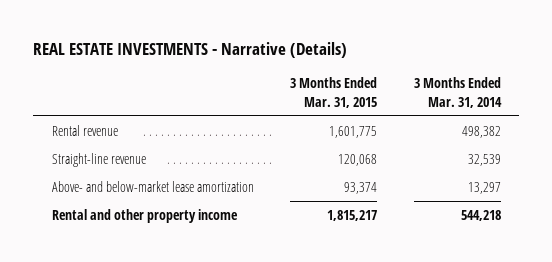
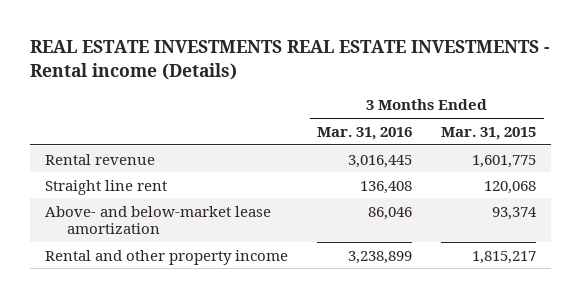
[33,42,348,59] REAL ESTATE INVESTMENTS - Narrative (Details) -> [30,40,550,80] REAL ESTATE INVESTMENTS REAL ESTATE INVESTMENTS - Rental income (Details)
[413,77,502,108] 3 Months Ended Mar. 31, 2014 -> none
none -> [317,126,413,140] Mar. 31, 2016
[51,152,146,167] Straight-line revenue -> [44,179,167,195] Straight line rent

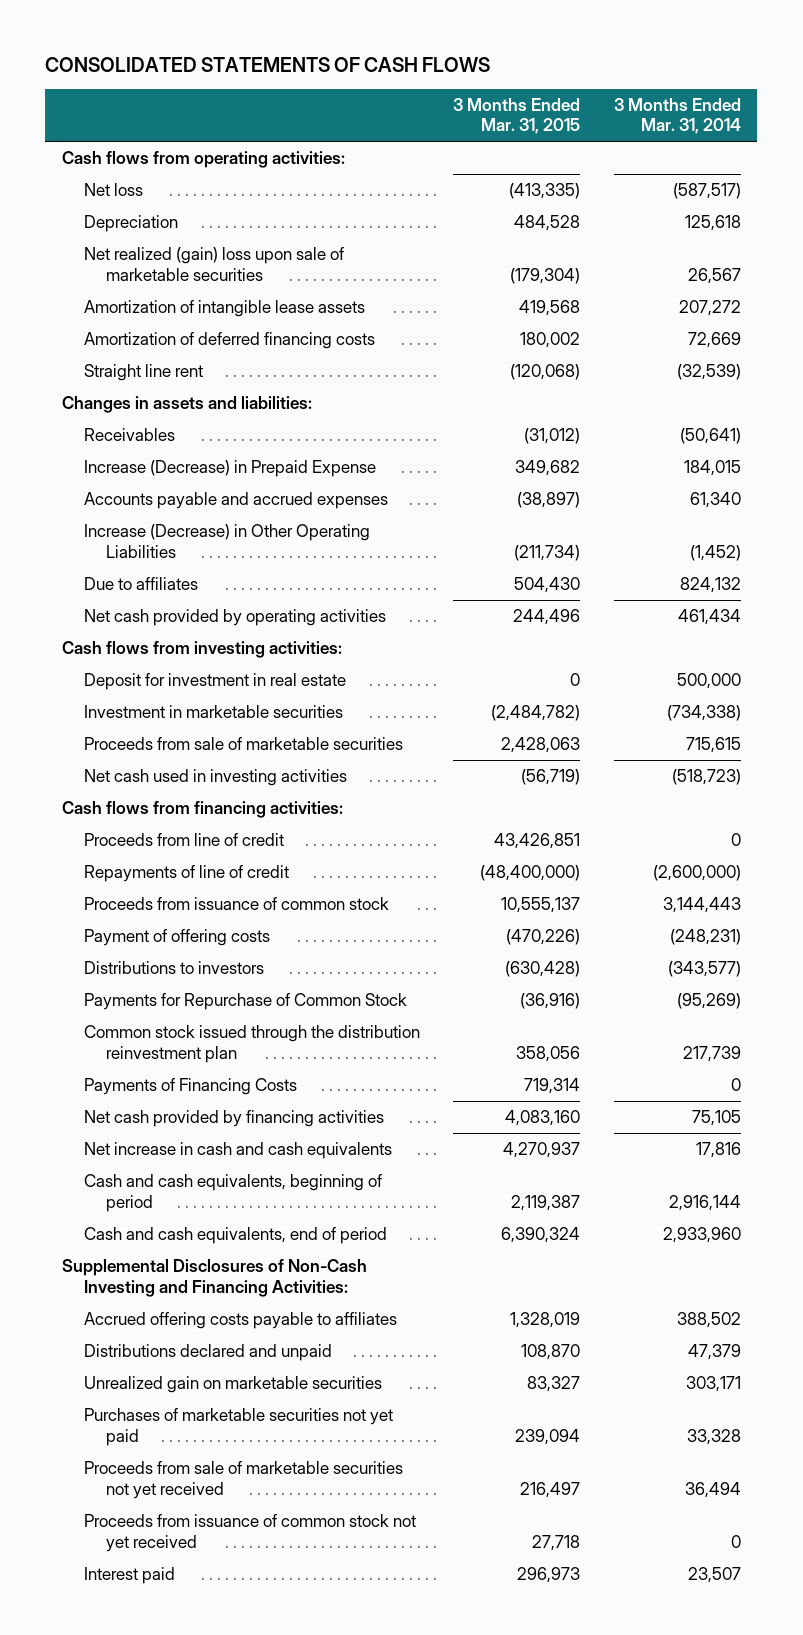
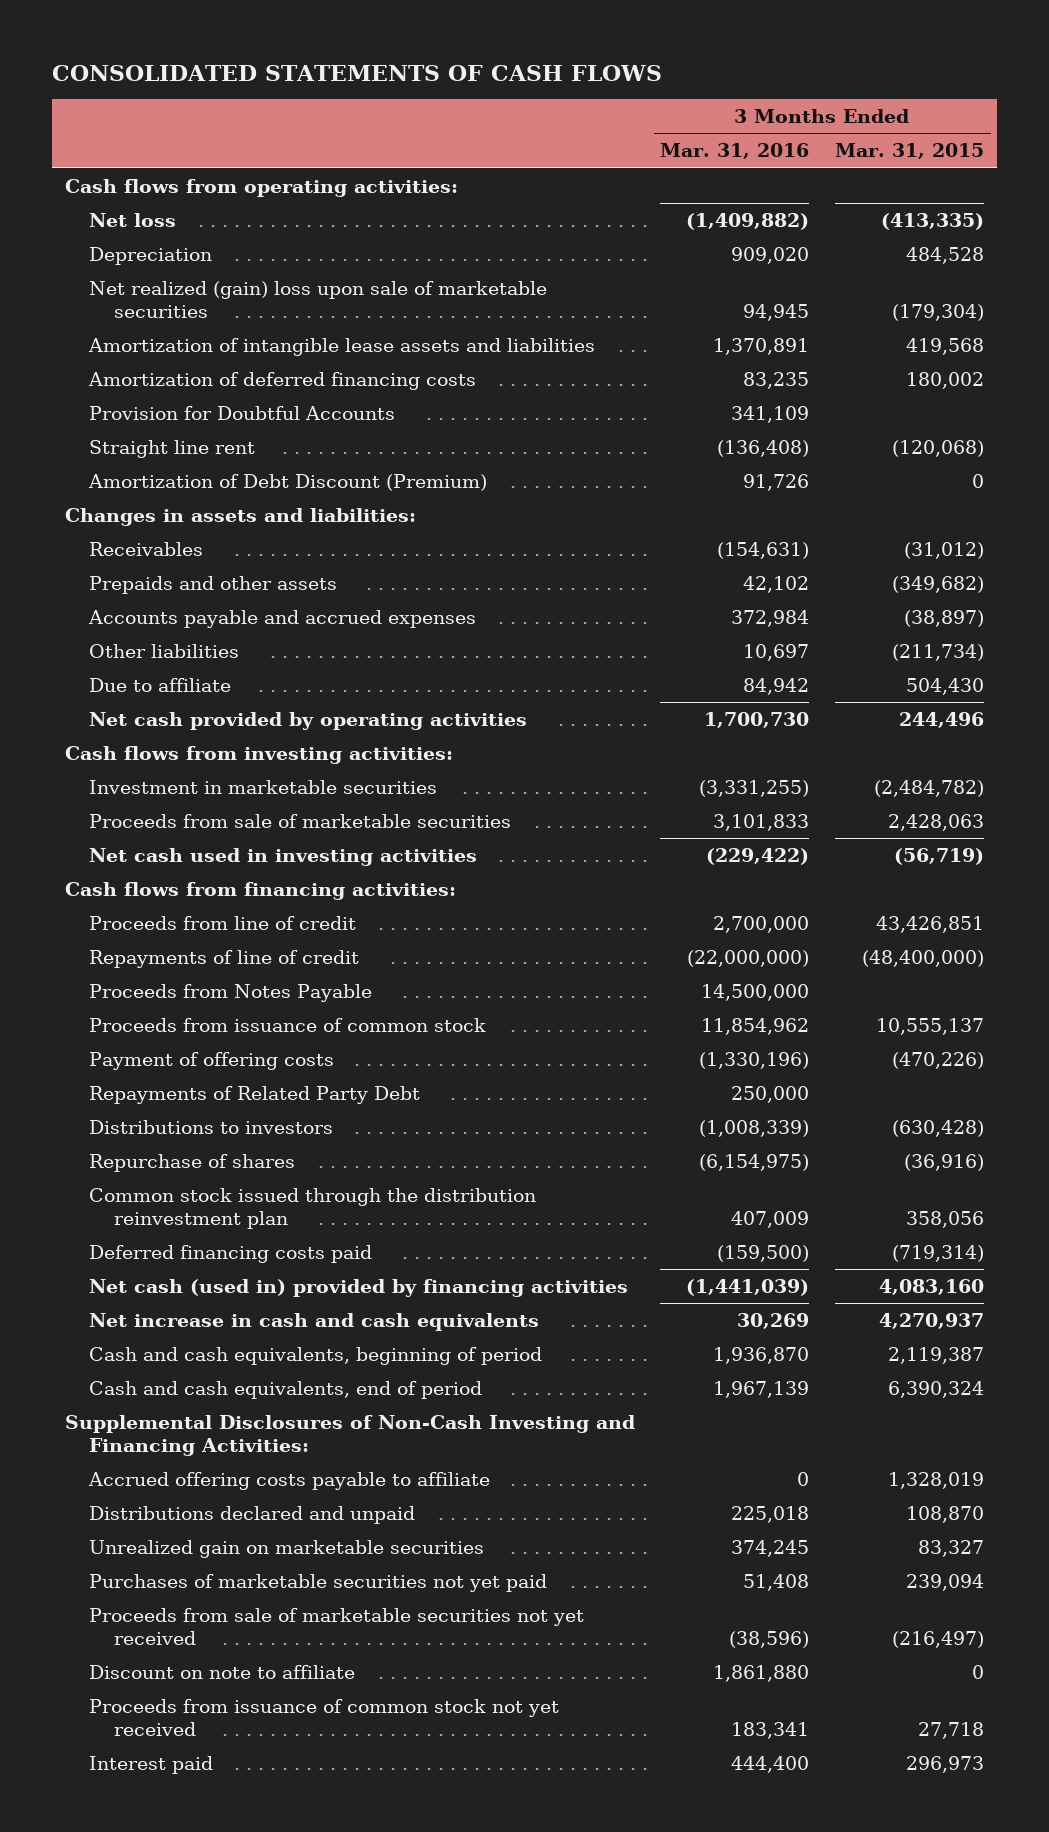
[613,97,741,135] 3 Months Ended Mar. 31, 2014 -> none
none -> [660,143,810,160] Mar. 31, 2016
[84,300,366,318] Amortization of intangible lease assets -> [88,337,596,356] Amortization of intangible lease assets and liabilities
none -> [89,405,396,420] Provision for Doubtful Accounts
none -> [88,473,488,491] Amortization of Debt Discount (Premium)
[84,460,377,478] Increase (Decrease) in Prepaid Expense -> none
none -> [89,575,338,594] Prepaids and other assets
[84,524,371,558] Increase (Decrease) in Other Operating Liabilities -> [89,643,240,658] Other liabilities
[84,577,199,591] Due to affiliates -> [89,677,232,692] Due to affiliate
[84,673,347,691] Deposit for investment in real estate -> none
none -> [89,983,373,1002] Proceeds from Notes Payable
none -> [89,1085,421,1104] Repayments of Related Party Debt
[84,993,408,1011] Payments for Repurchase of Common Stock -> [89,1153,296,1172] Repurchase of shares
[84,1078,298,1096] Payments of Financing Costs -> [89,1244,373,1263] Deferred financing costs paid
[524,1078,581,1095] 719,314 -> [892,1244,985,1262] (719,314)
[84,1110,385,1128] Net cash provided by financing activities -> [89,1278,629,1297] Net cash (used in) provided by financing activities
[84,1312,398,1330] Accrued offering costs payable to affiliates -> [88,1471,491,1490] Accrued offering costs payable to affiliate
[520,1481,581,1498] 216,497 -> [892,1631,985,1649] (216,497)
none -> [89,1664,356,1679] Discount on note to affiliate

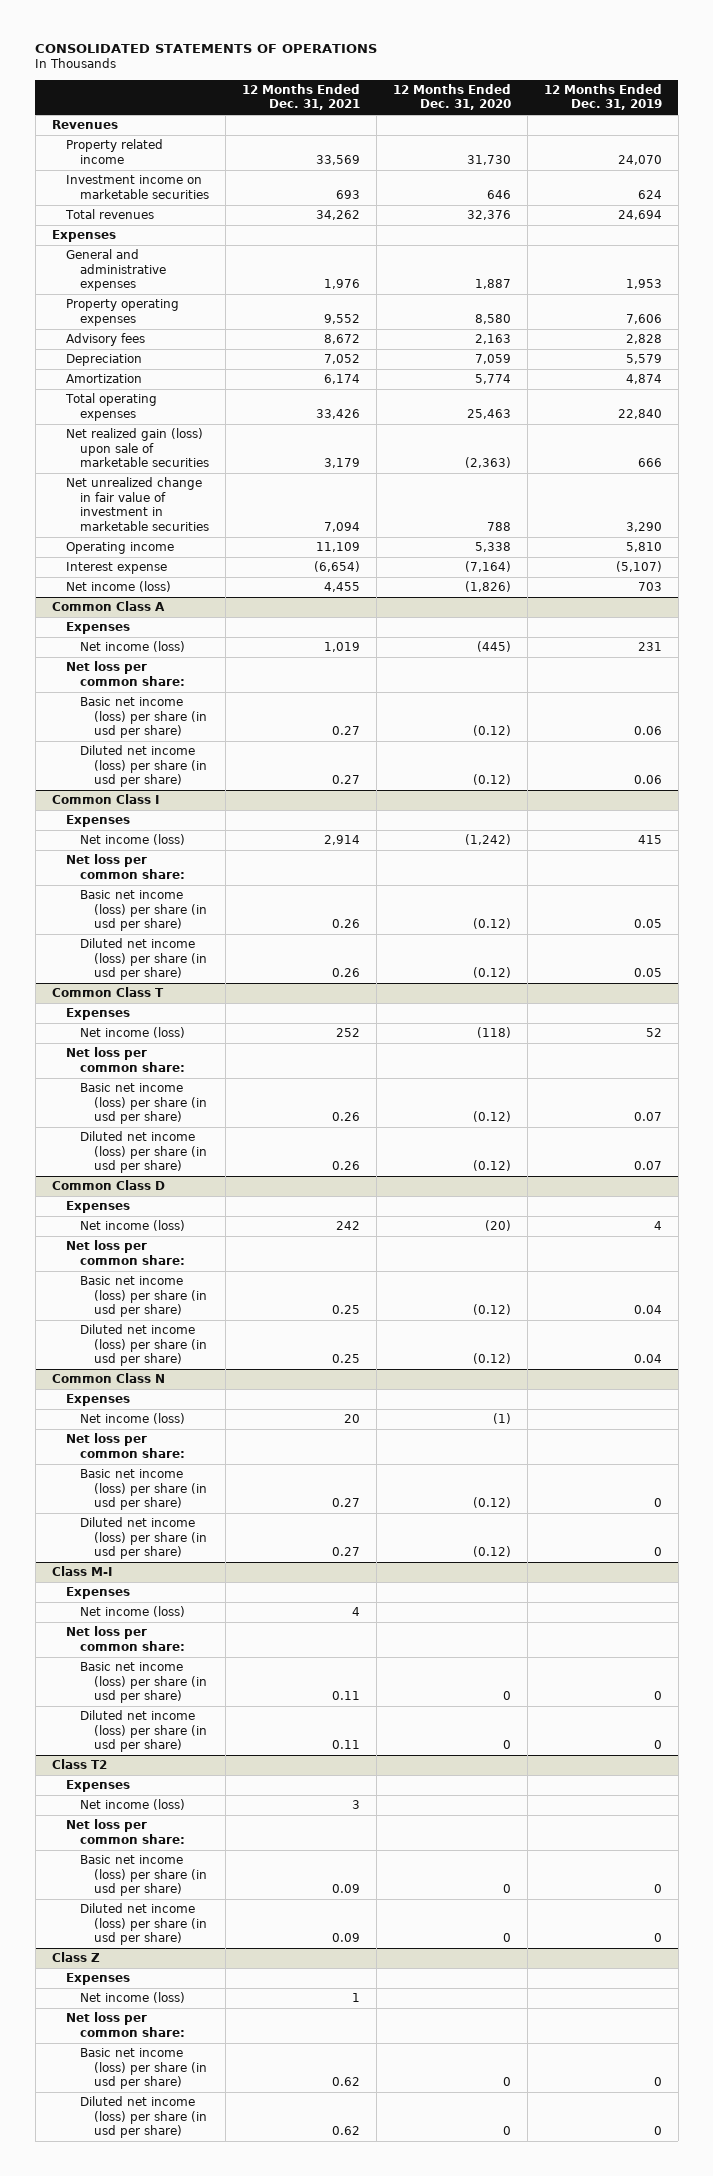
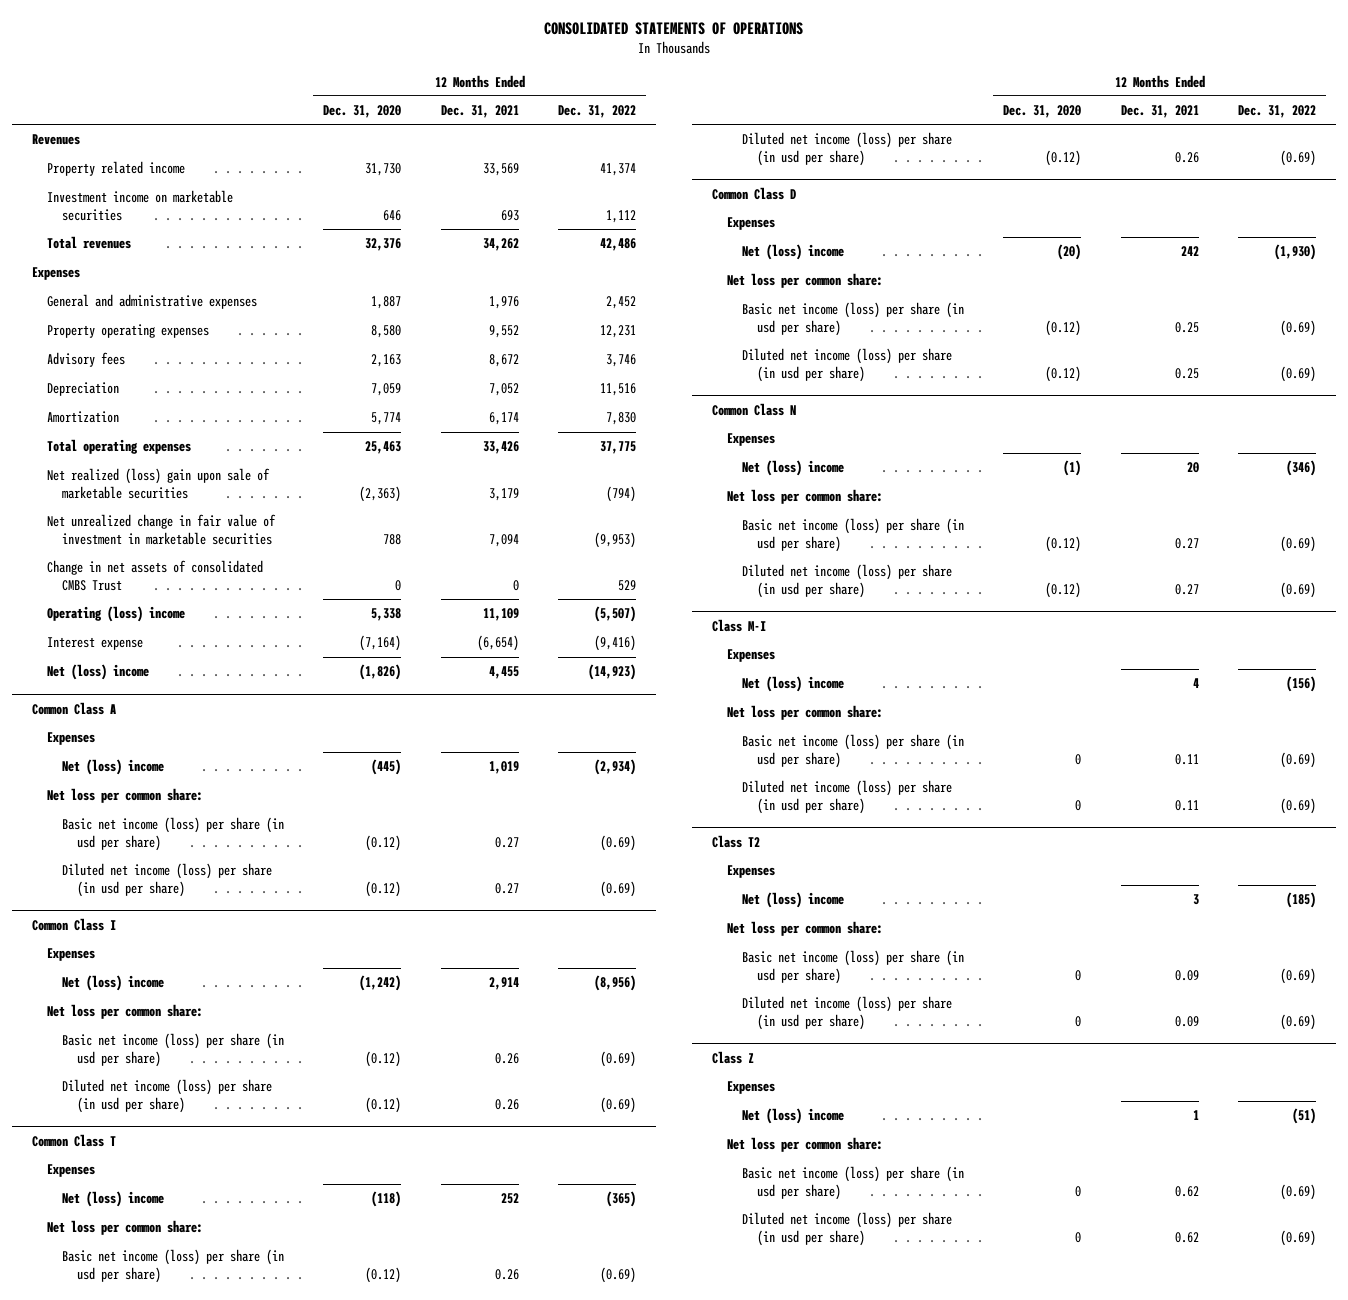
[543,83,662,111] 12 Months Ended Dec. 31, 2019 -> none
none -> [558,105,637,119] Dec. 31, 2022
[65,428,209,468] Net realized gain (loss) upon sale of marketable securities -> [46,468,270,499] Net realized (loss) gain upon sale of marketable securities
none -> [46,560,263,591] Change in net assets of consolidated CMBS Trust
[65,542,174,555] Operating income -> [46,606,185,623] Operating (loss) income
[65,581,171,593] Net income (loss) -> [46,664,149,681] Net (loss) income
[79,641,185,653] Net income (loss) -> [61,759,164,776] Net (loss) income
[79,834,185,846] Net income (loss) -> [61,975,164,992] Net (loss) income
[79,1027,185,1039] Net income (loss) -> [61,1191,164,1208] Net (loss) income
[79,1220,185,1232] Net income (loss) -> [741,244,844,261] Net (loss) income
[79,1413,185,1425] Net income (loss) -> [741,460,844,477] Net (loss) income
[79,1606,185,1618] Net income (loss) -> [741,676,844,693] Net (loss) income
[79,1799,185,1811] Net income (loss) -> [741,892,844,909] Net (loss) income
[79,1992,185,2004] Net income (loss) -> [741,1108,844,1125] Net (loss) income

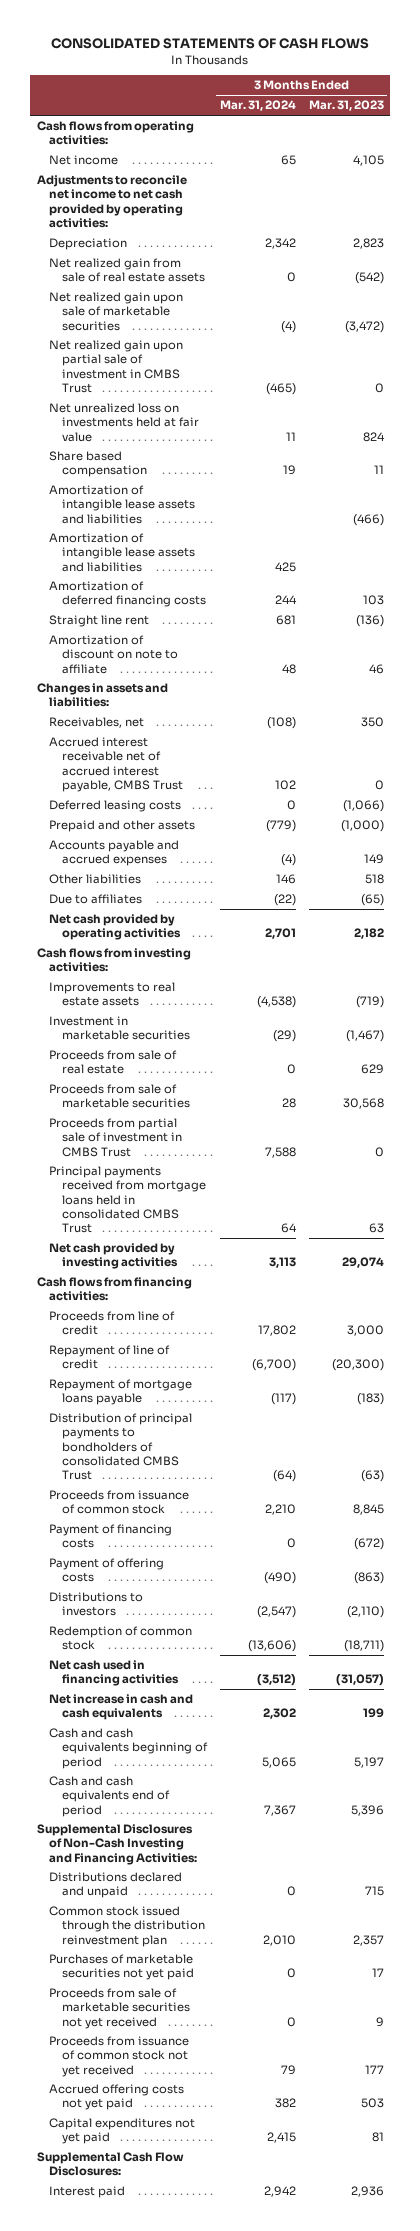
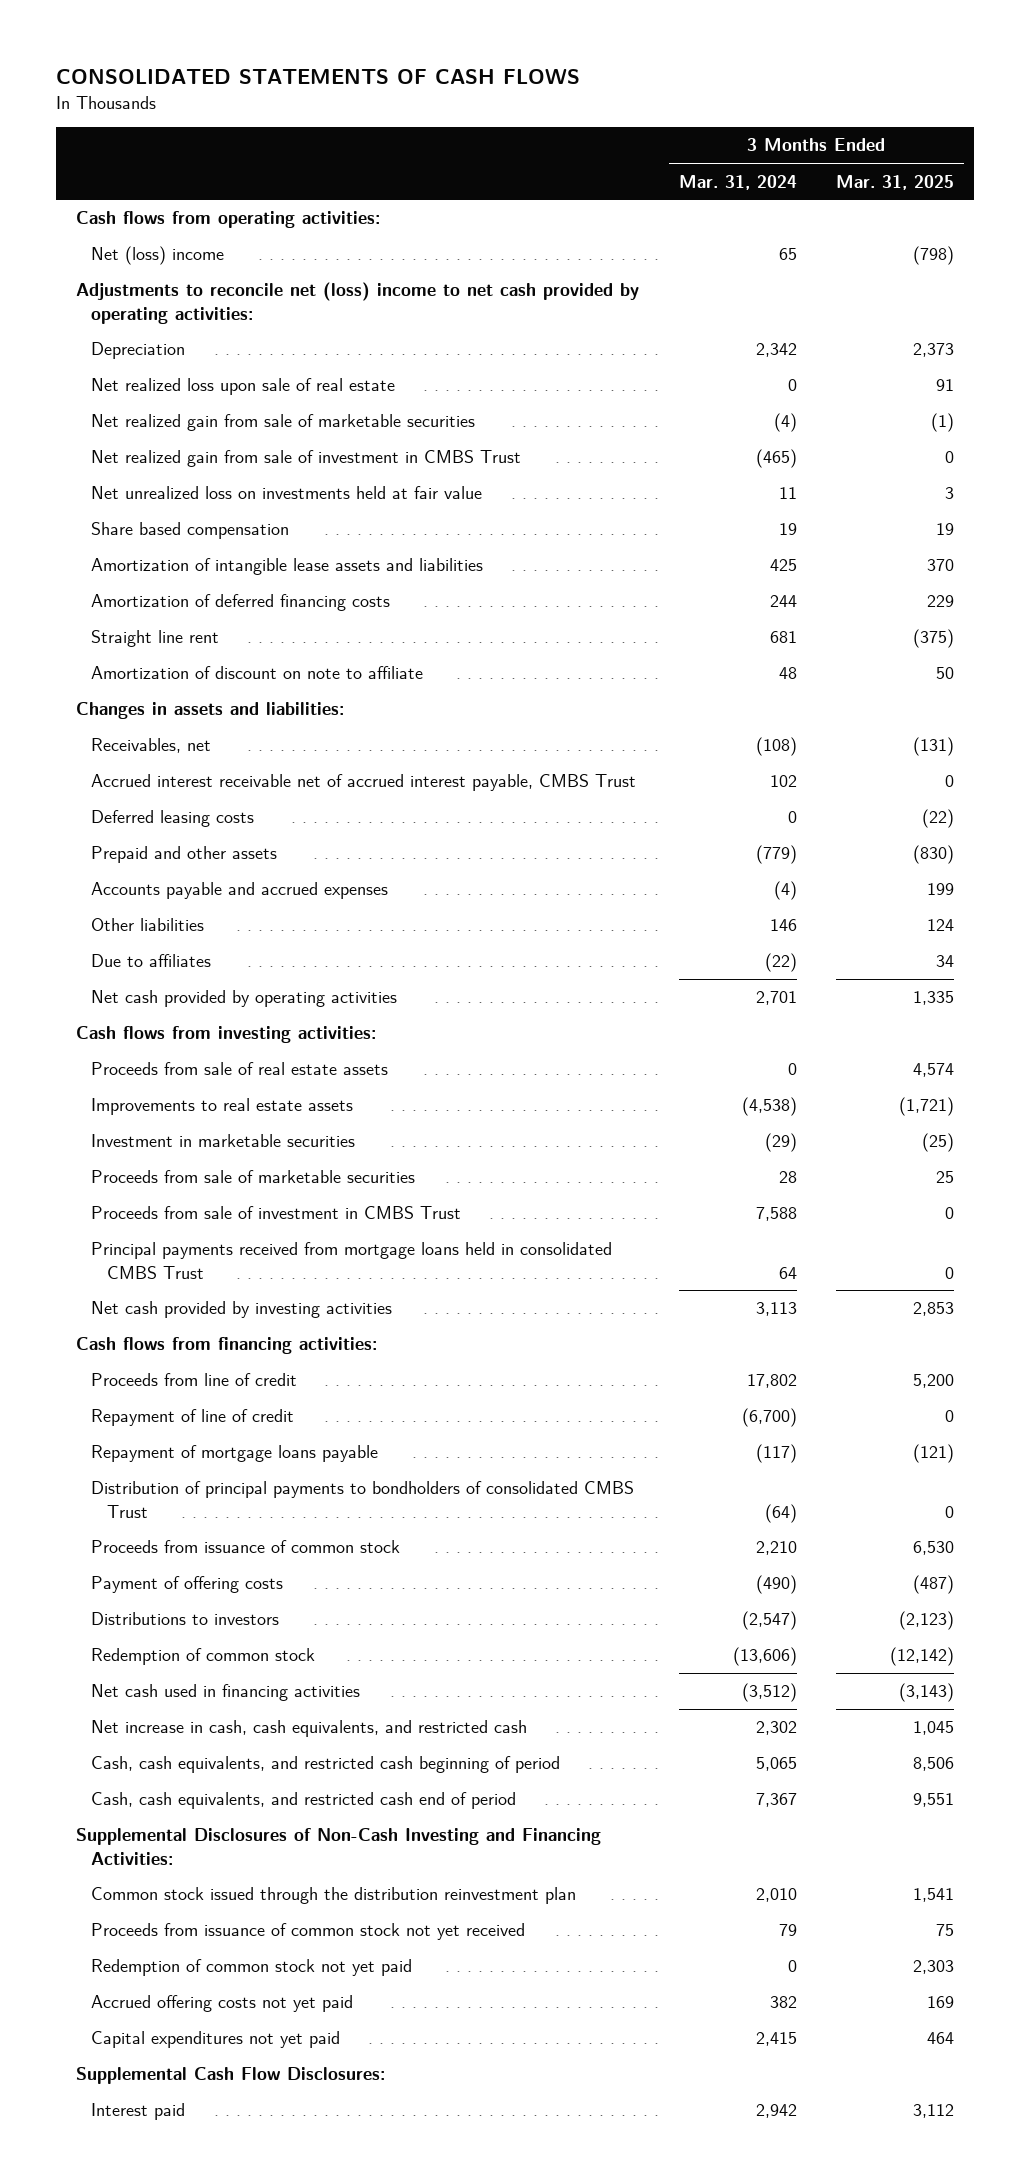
[308,100,384,112] Mar. 31, 2023 -> none
none -> [836,174,955,190] Mar. 31, 2025
[49,155,119,166] Net income -> [91,246,225,266] Net (loss) income
[36,175,187,228] Adjustments to reconcile net income to net cash provided by operating activities: -> [75,282,639,324] Adjustments to reconcile net (loss) income to net cash provided by operating activities:
[49,258,205,283] Net realized gain from sale of real estate assets -> [91,378,396,396] Net realized loss upon sale of real estate
[49,292,184,331] Net realized gain upon sale of marketable securities -> [91,414,476,432] Net realized gain from sale of marketable securities
[49,340,184,393] Net realized gain upon partial sale of investment in CMBS Trust -> [91,450,522,468] Net realized gain from sale of investment in CMBS Trust
[49,485,195,524] Amortization of intangible lease assets and liabilities -> none
none -> [91,1062,389,1076] Proceeds from sale of real estate assets
[49,1050,178,1075] Proceeds from sale of real estate -> none
[49,1118,182,1157] Proceeds from partial sale of investment in CMBS Trust -> [91,1206,462,1220] Proceeds from sale of investment in CMBS Trust
[49,1524,173,1549] Payment of financing costs -> none
[49,1694,194,1721] Net increase in cash and cash equivalents -> [91,1720,528,1738] Net increase in cash, cash equivalents, and restricted cash
[49,1728,208,1769] Cash and cash equivalents beginning of period -> [91,1756,561,1774] Cash, cash equivalents, and restricted cash beginning of period
[49,1776,170,1817] Cash and cash equivalents end of period -> [91,1792,517,1810] Cash, cash equivalents, and restricted cash end of period
[49,1872,183,1899] Distributions declared and unpaid -> none
[49,1954,194,1981] Purchases of marketable securities not yet paid -> none
[49,1988,190,2029] Proceeds from sale of marketable securities not yet received -> none
none -> [91,1959,413,1977] Redemption of common stock not yet paid

